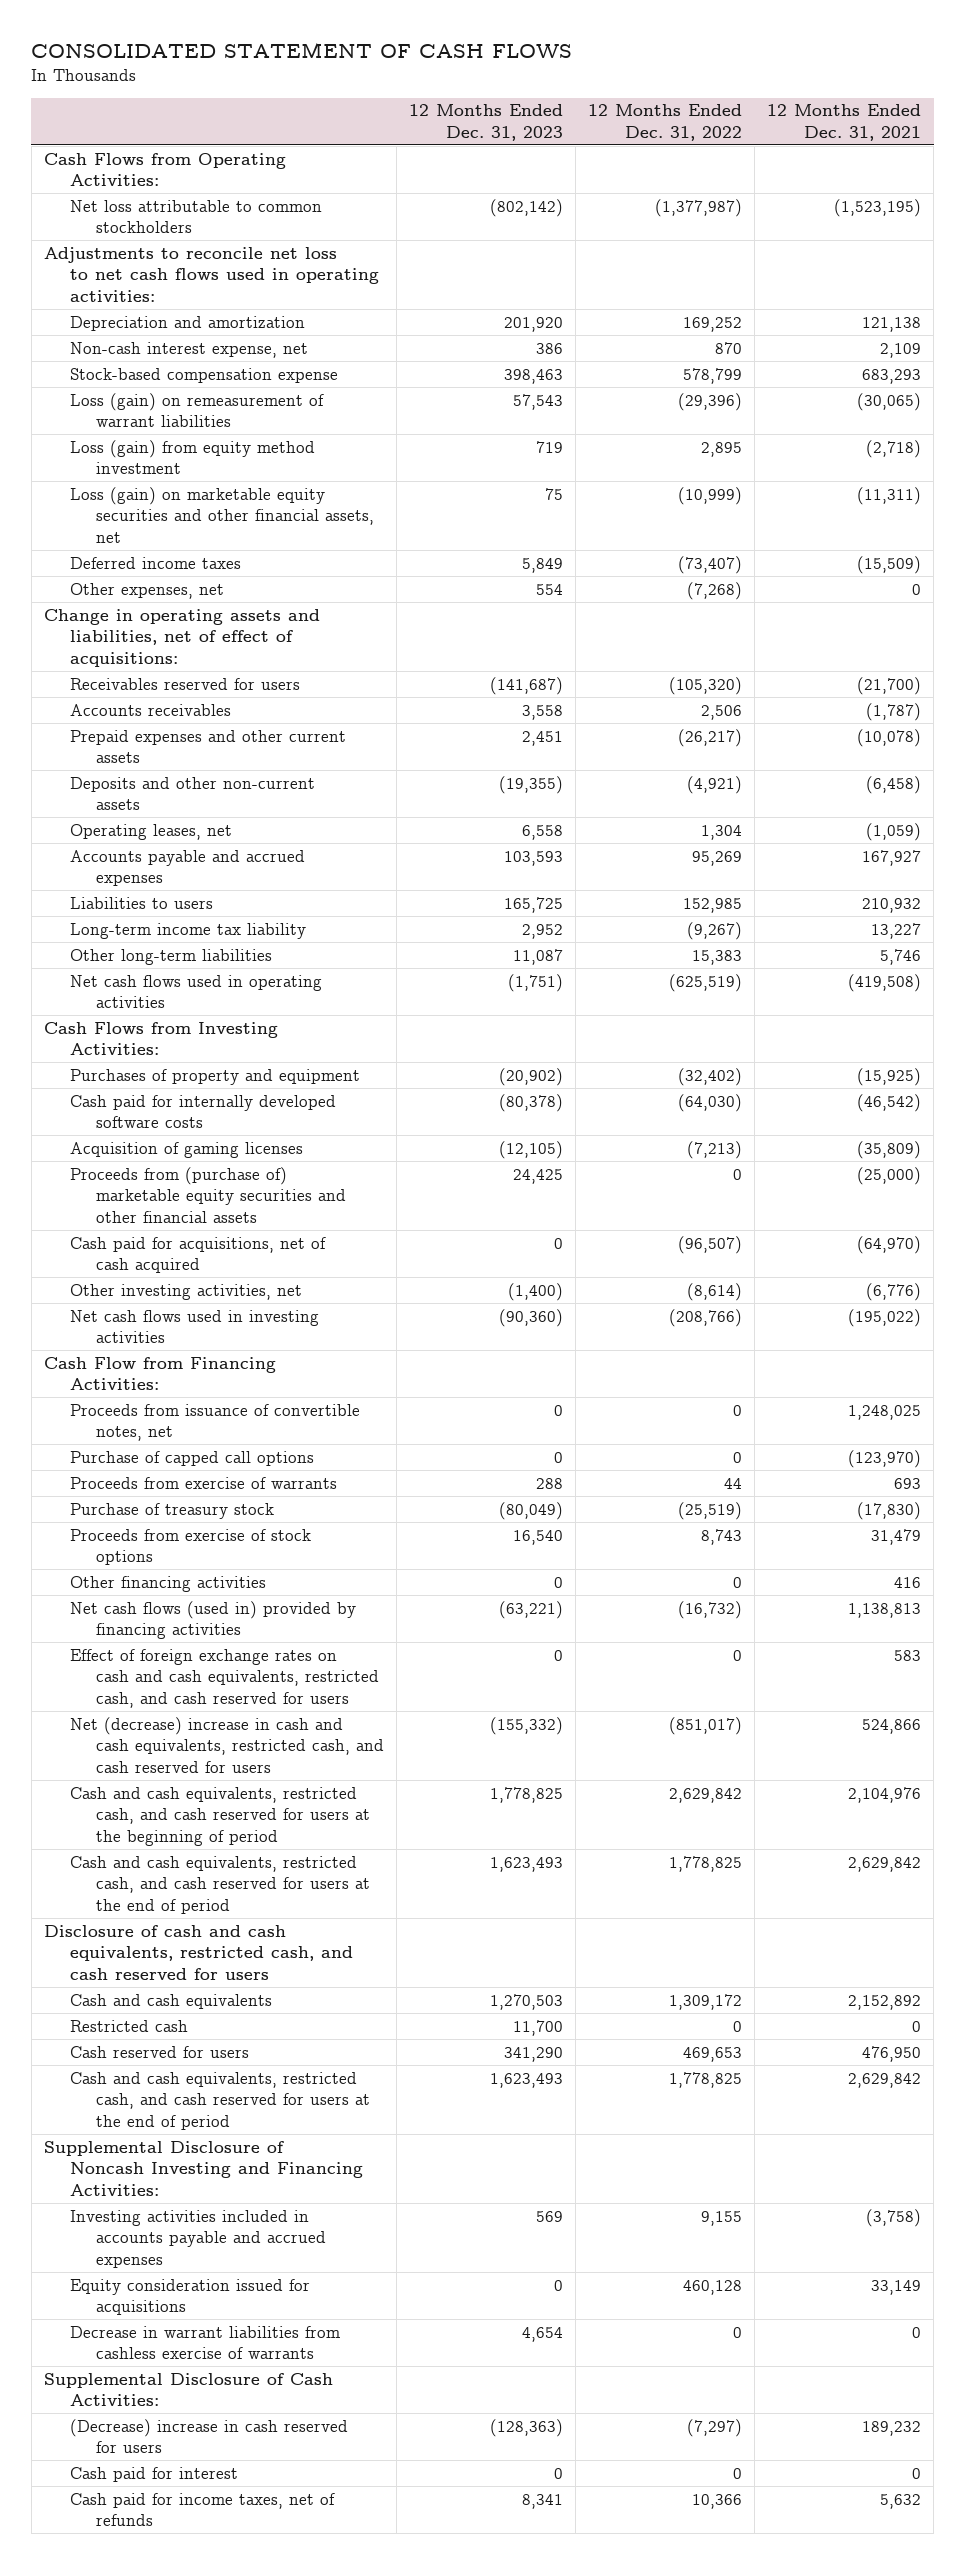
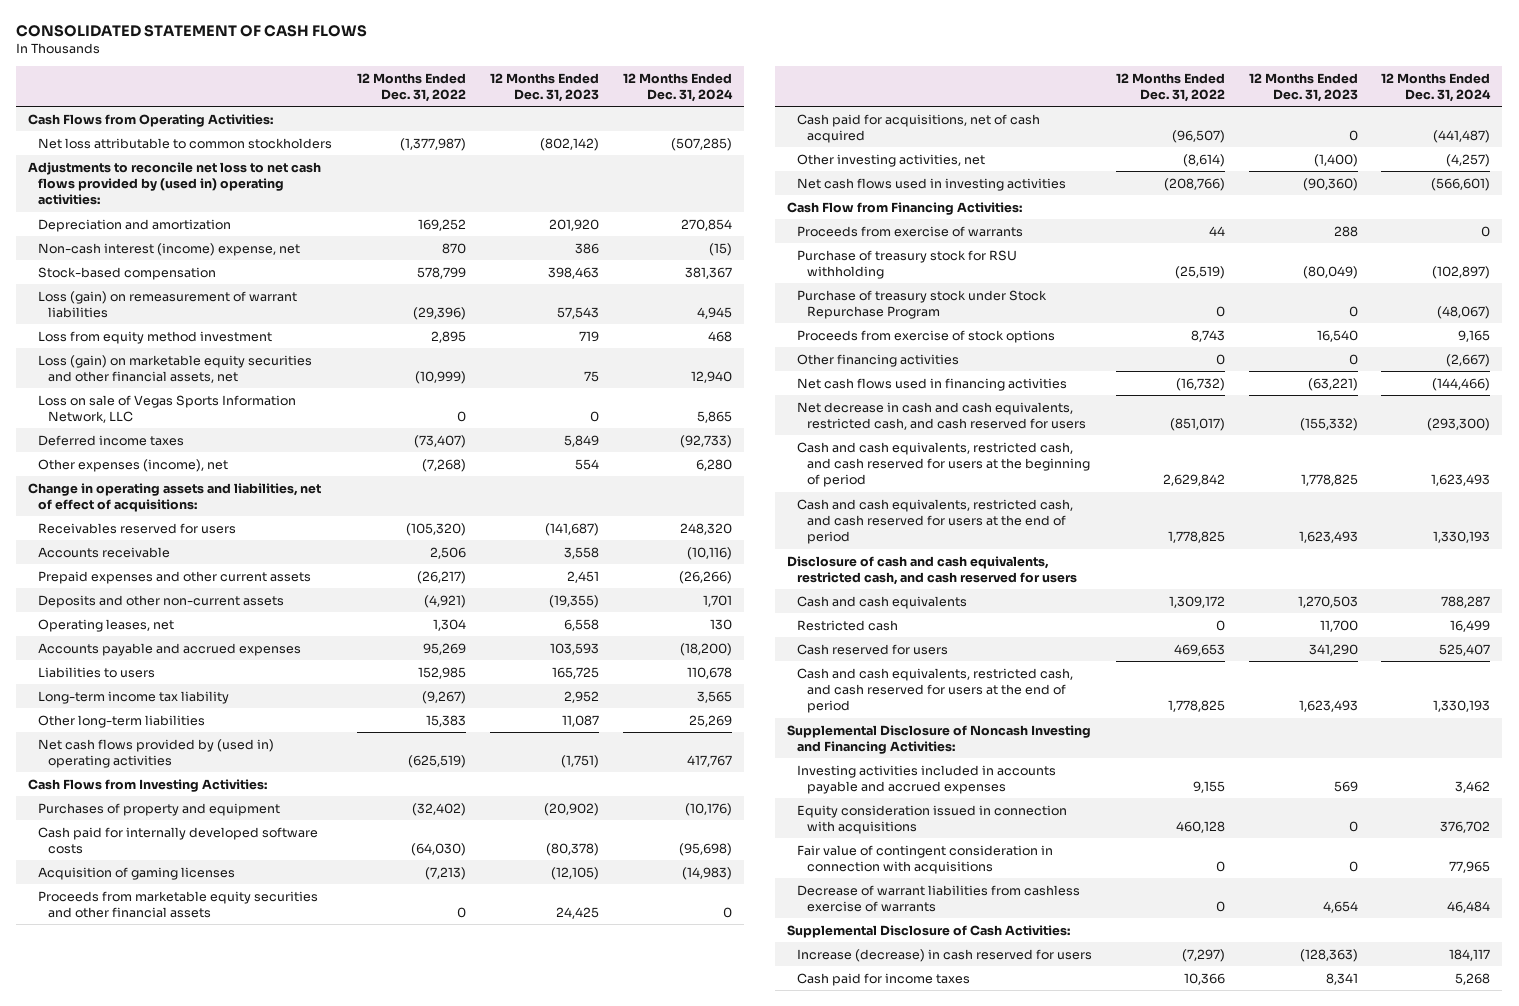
[767,104,922,141] 12 Months Ended Dec. 31, 2021 -> none
none -> [622,72,733,102] 12 Months Ended Dec. 31, 2024
[43,246,380,302] Adjustments to reconcile net loss to net cash flows used in operating activities: -> [28,161,322,206] Adjustments to reconcile net loss to net cash flows provided by (used in) operating activities:
[70,341,309,358] Non-cash interest expense, net -> [38,242,301,256] Non-cash interest (income) expense, net
[70,367,339,383] Stock-based compensation expense -> [38,266,217,280] Stock-based compensation
[70,439,316,475] Loss (gain) from equity method investment -> [38,330,273,344] Loss from equity method investment
none -> [38,394,297,423] Loss on sale of Vegas Sports Information Network, LLC
[70,582,225,599] Other expenses, net -> [38,458,229,472] Other expenses (income), net
[70,703,232,716] Accounts receivables -> [38,546,171,558] Accounts receivable
[70,974,323,1009] Net cash flows used in operating activities -> [38,738,275,768] Net cash flows provided by (used in) operating activities
[70,1166,347,1223] Proceeds from (purchase of) marketable equity securities and other financial assets -> [38,890,319,918] Proceeds from marketable equity securities and other financial assets
[70,1403,361,1442] Proceeds from issuance of convertible notes, net -> none
[70,1450,315,1466] Purchase of capped call options -> none
none -> [796,249,1017,279] Purchase of treasury stock for RSU withholding
[70,1502,275,1519] Purchase of treasury stock -> [796,289,1047,319] Purchase of treasury stock under Stock Repurchase Program
[499,1501,564,1520] (80,049) -> [1348,305,1358,317] 0
[678,1501,743,1520] (25,519) -> [1215,305,1225,317] 0
[70,1648,380,1708] Effect of foreign exchange rates on cash and cash equivalents, restricted cash, and cash reserved for users -> none
[70,1600,357,1640] Net cash flows (used in) provided by financing activities -> [796,377,1067,391] Net cash flows used in financing activities
[70,1716,385,1773] Net (decrease) increase in cash and cash equivalents, restricted cash, and cash reserved for users -> [796,401,1086,430] Net decrease in cash and cash equivalents, restricted cash, and cash reserved for users
[70,2278,311,2316] Equity consideration issued for acquisitions -> [796,804,1067,834] Equity consideration issued in connection with acquisitions
none -> [796,844,1053,874] Fair value of contingent consideration in connection with acquisitions
[70,2325,341,2360] Decrease in warrant liabilities from cashless exercise of warrants -> [796,884,1080,912] Decrease of warrant liabilities from cashless exercise of warrants
[70,2466,239,2482] Cash paid for interest -> none
[70,2418,349,2454] (Decrease) increase in cash reserved for users -> [796,948,1092,962] Increase (decrease) in cash reserved for users
[70,2492,336,2527] Cash paid for income taxes, net of refunds -> [796,972,970,986] Cash paid for income taxes

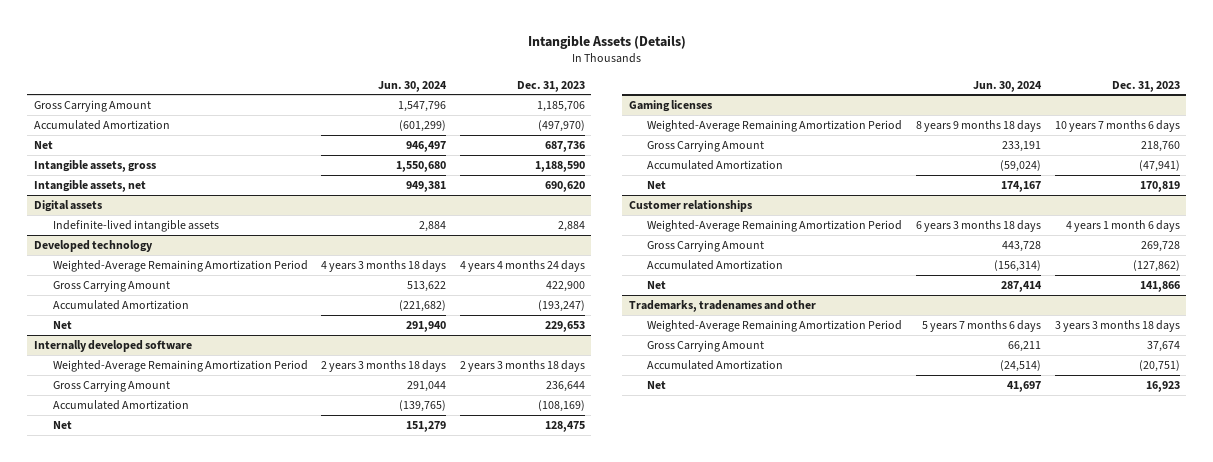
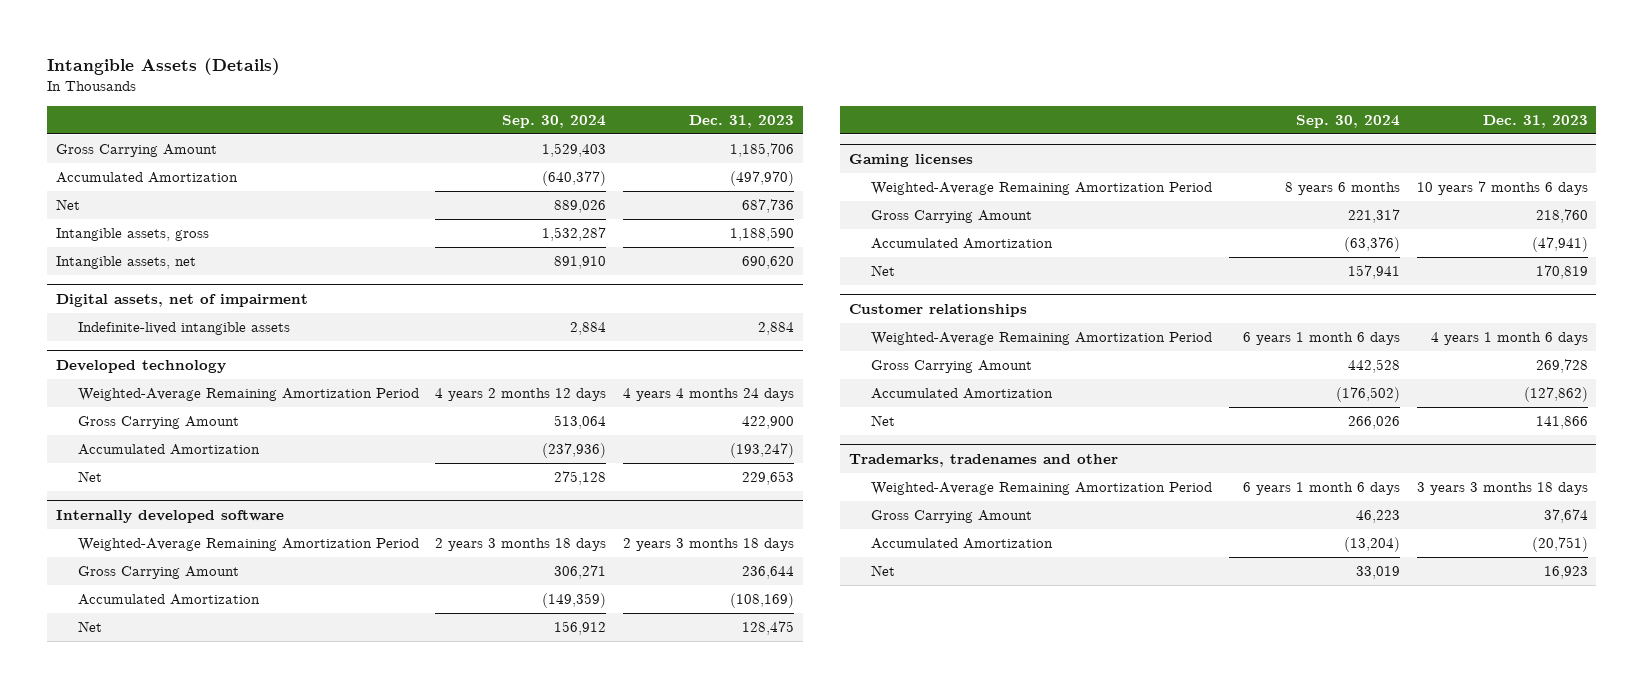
[378,80,448,92] Jun. 30, 2024 -> none
none -> [502,115,607,129] Sep. 30, 2024
[33,199,102,212] Digital assets -> [55,293,308,307] Digital assets, net of impairment

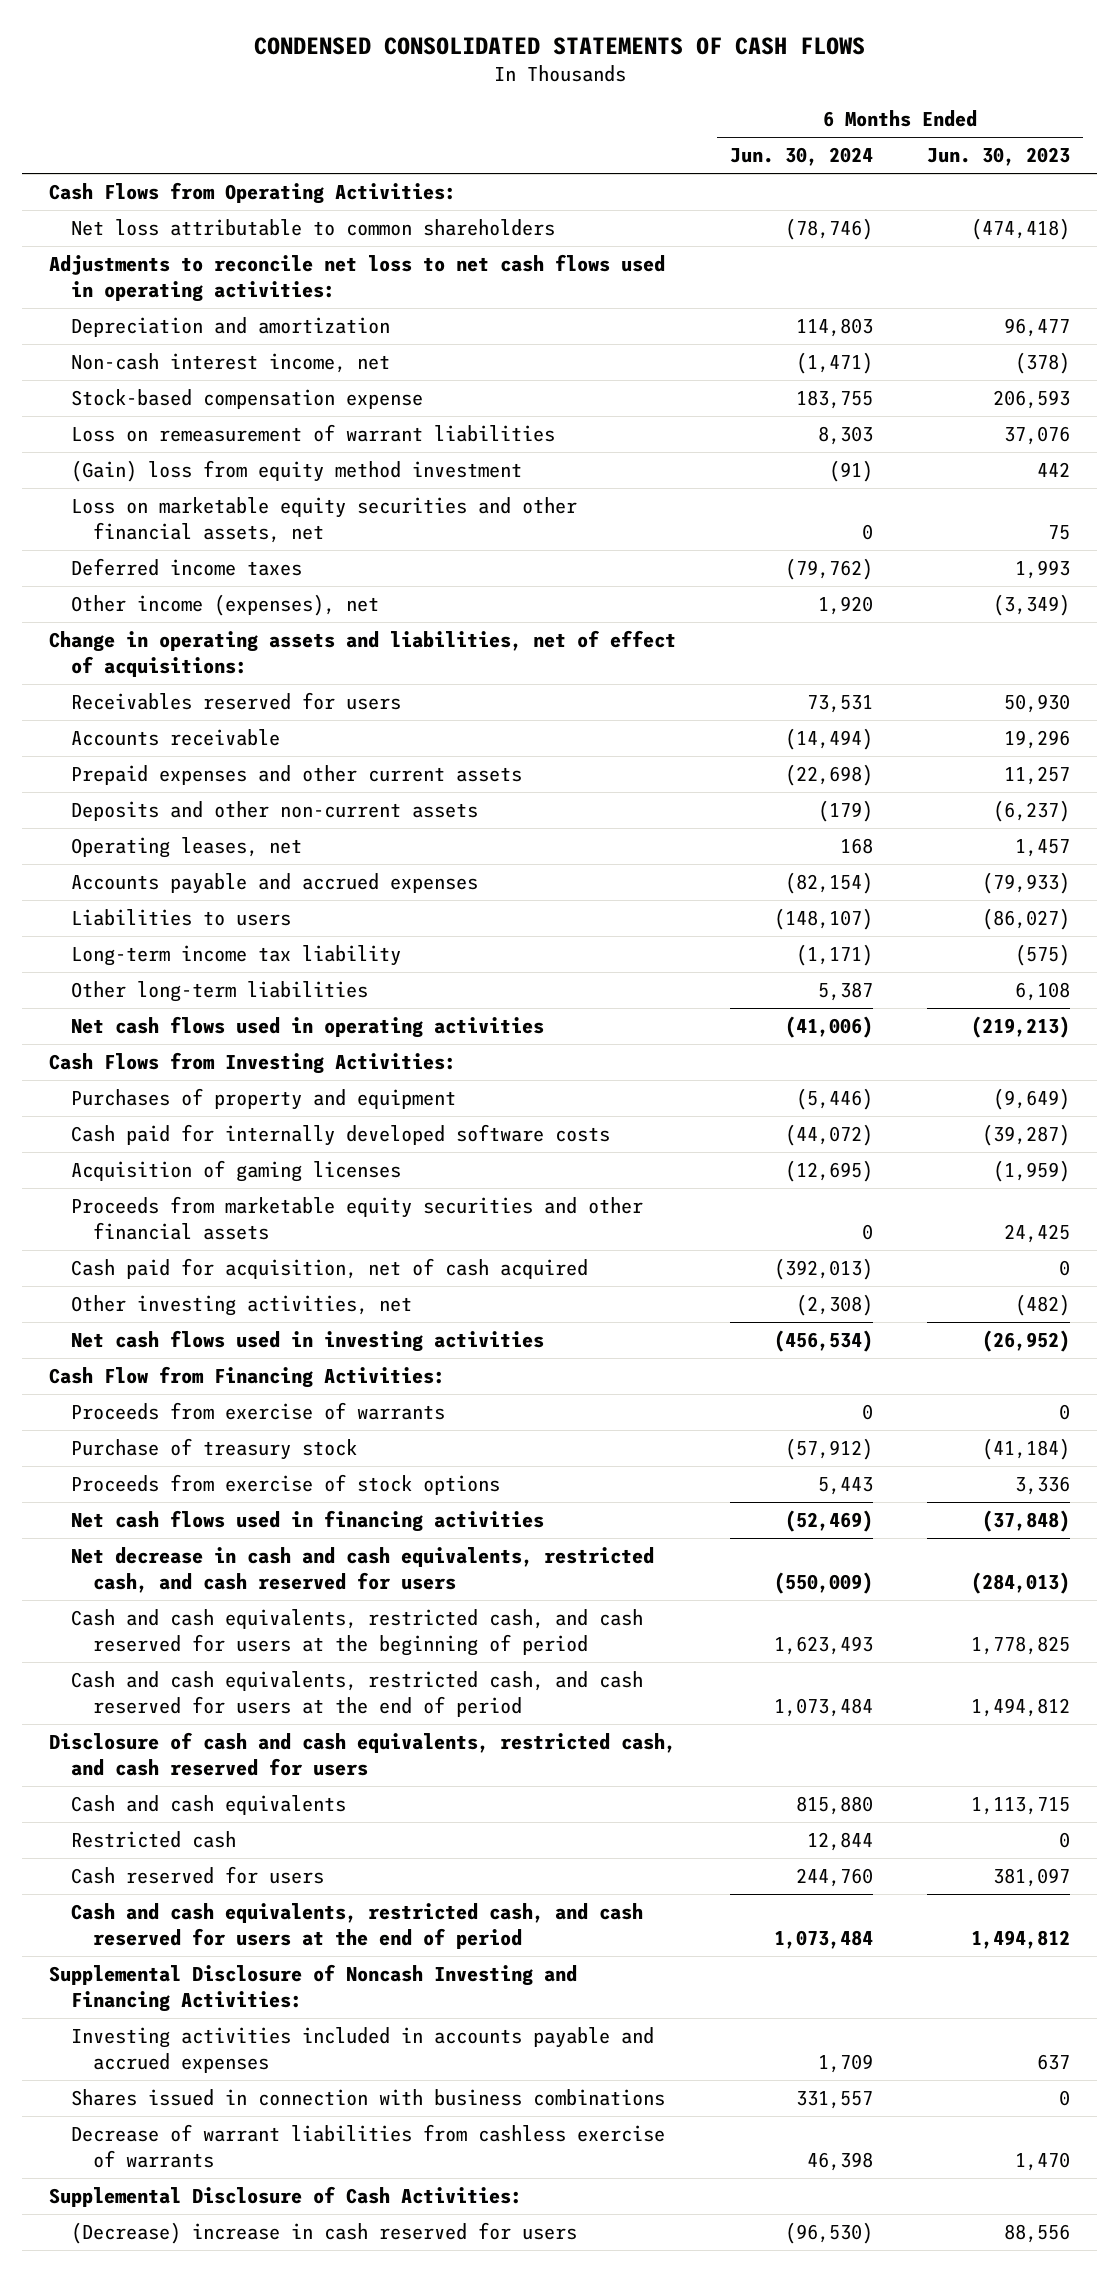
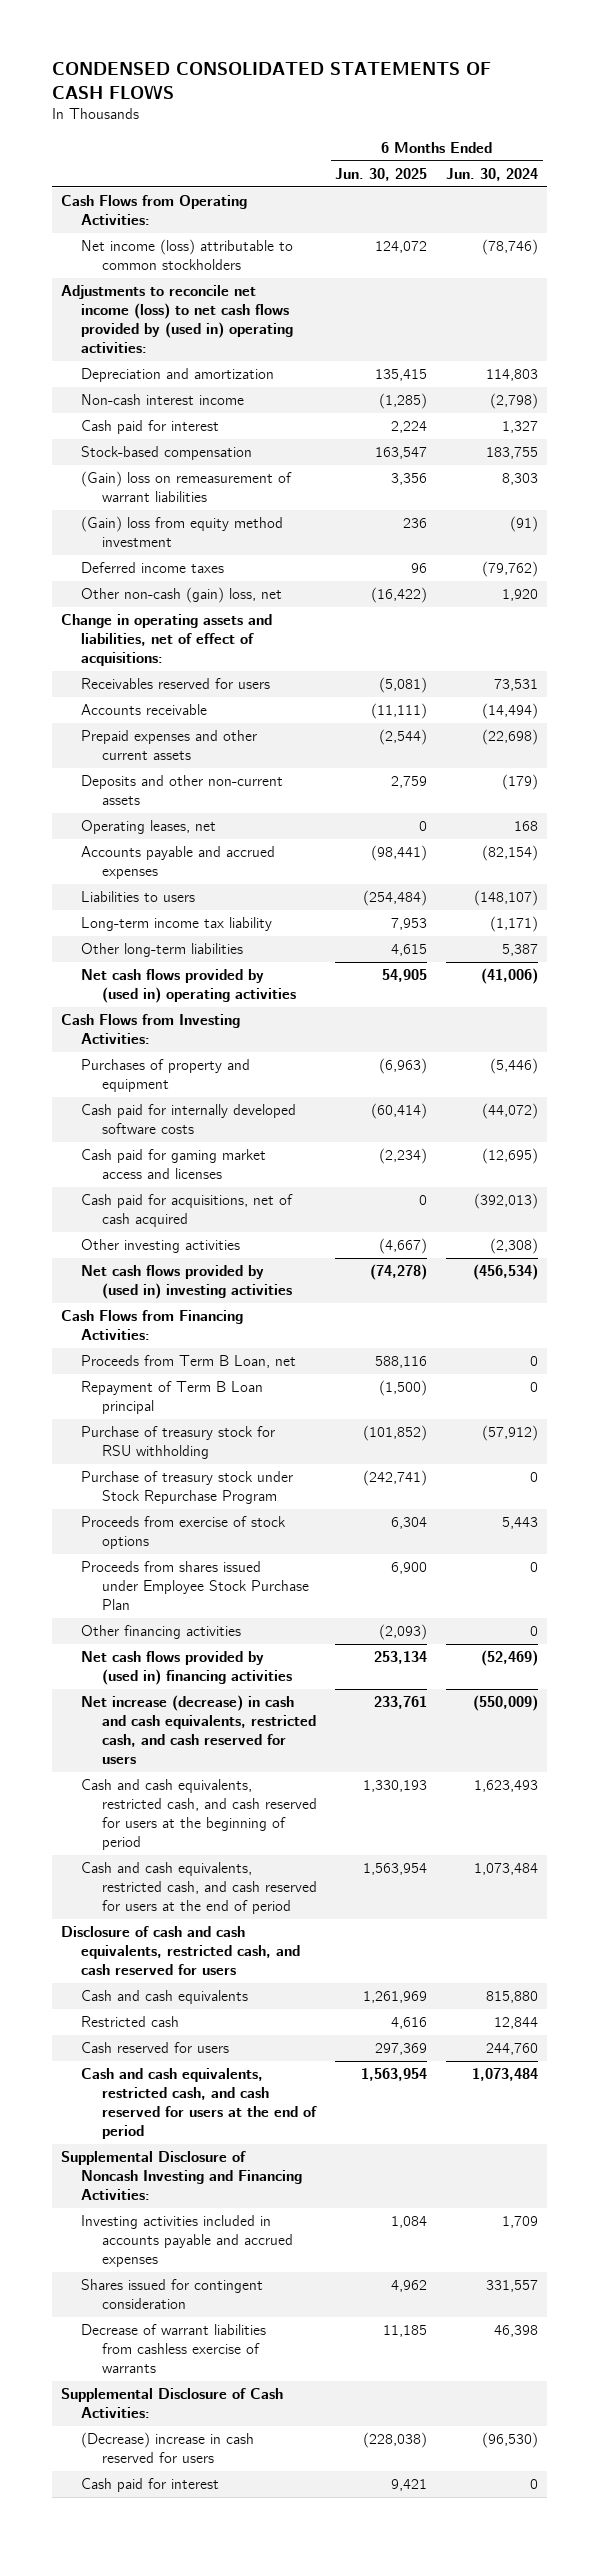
[926,147,1070,167] Jun. 30, 2023 -> none
none -> [335,167,428,181] Jun. 30, 2025
[71,218,556,236] Net loss attributable to common shareholders -> [81,239,294,271] Net income (loss) attributable to common stockholders
[49,253,666,303] Adjustments to reconcile net loss to net cash flows used in operating activities: -> [61,285,294,354] Adjustments to reconcile net income (loss) to net cash flows provided by (used in) operating activities:
[71,352,391,373] Non-cash interest income, net -> [81,394,245,406] Non-cash interest income
[796,351,874,374] (1,471) -> [489,393,538,410] (2,798)
none -> [81,420,220,435] Cash paid for interest
[71,388,424,409] Stock-based compensation expense -> [81,446,253,461] Stock-based compensation
[71,423,556,442] Loss on remeasurement of warrant liabilities -> [81,471,293,503] (Gain) loss on remeasurement of warrant liabilities
[71,496,578,544] Loss on marketable equity securities and other financial assets, net -> none
[71,593,380,616] Other income (expenses), net -> [81,587,283,604] Other non-cash (gain) loss, net
[71,1015,545,1038] Net cash flows used in operating activities -> [81,969,296,1004] Net cash flows provided by (used in) operating activities
[71,1195,644,1241] Proceeds from marketable equity securities and other financial assets -> none
[71,1401,446,1420] Proceeds from exercise of warrants -> none
[71,1159,402,1182] Acquisition of gaming licenses -> [81,1149,267,1180] Cash paid for gaming market access and licenses
[71,1257,589,1279] Cash paid for acquisition, net of cash acquired -> [81,1194,294,1228] Cash paid for acquisitions, net of cash acquired
[71,1294,413,1316] Other investing activities, net -> [81,1239,241,1254] Other investing activities
[71,1329,545,1352] Net cash flows used in investing activities -> [81,1265,292,1300] Net cash flows provided by (used in) investing activities
[49,1365,446,1388] Cash Flow from Financing Activities: -> [61,1310,244,1341] Cash Flows from Financing Activities:
none -> [81,1355,297,1369] Proceeds from Term B Loan, net
none -> [81,1381,264,1415] Repayment of Term B Loan principal
none -> [81,1426,276,1460] Purchase of treasury stock for RSU withholding
[71,1437,358,1460] Purchase of treasury stock -> [81,1471,294,1505] Purchase of treasury stock under Stock Repurchase Program
[785,1437,874,1460] (57,912) -> [529,1472,538,1483] 0
none -> [81,1561,309,1611] Proceeds from shares issued under Employee Stock Purchase Plan
none -> [81,1625,242,1640] Other financing activities
[71,1509,545,1532] Net cash flows used in financing activities -> [81,1651,292,1686] Net cash flows provided by (used in) financing activities
[71,1546,655,1594] Net decrease in cash and cash equivalents, restricted cash, and cash reserved for users -> [81,1695,316,1765] Net increase (decrease) in cash and cash equivalents, restricted cash, and cash reserved for users
[71,2088,666,2106] Shares issued in connection with business combinations -> [81,2279,264,2310] Shares issued for contingent consideration
none -> [81,2478,220,2493] Cash paid for interest

